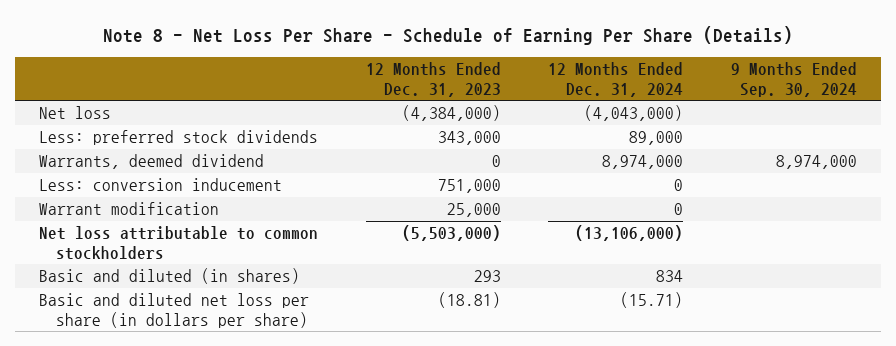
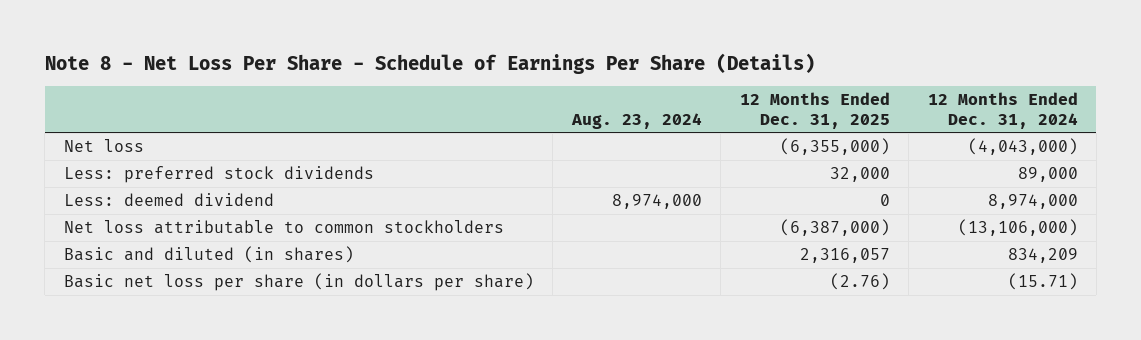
[103,25,794,45] Note 8 - Net Loss Per Share - Schedule of Earning Per Share (Details) -> [44,53,815,75] Note 8 - Net Loss Per Share - Schedule of Earnings Per Share (Details)
[365,62,501,97] 12 Months Ended Dec. 31, 2023 -> none
[730,62,857,97] 9 Months Ended Sep. 30, 2024 -> none
none -> [570,112,702,129] Aug. 23, 2024
none -> [739,92,890,129] 12 Months Ended Dec. 31, 2025
[39,178,283,192] Less: conversion inducement -> none
[39,202,220,216] Warrant modification -> none
[39,154,265,170] Warrants, deemed dividend -> [63,193,274,207] Less: deemed dividend
[656,270,684,283] 834 -> [1007,248,1078,264] 834,209
[39,293,310,328] Basic and diluted net loss per share (in dollars per share) -> [63,273,534,292] Basic net loss per share (in dollars per share)

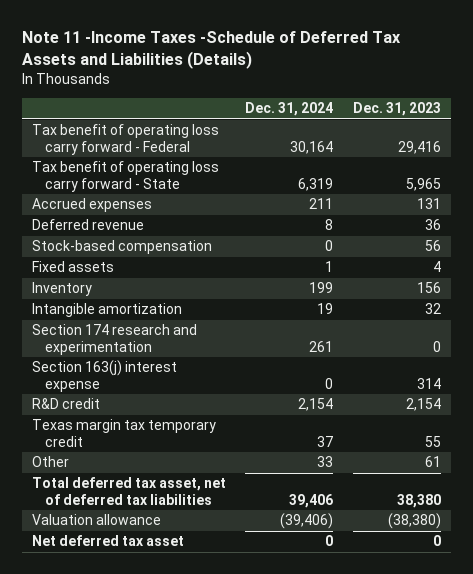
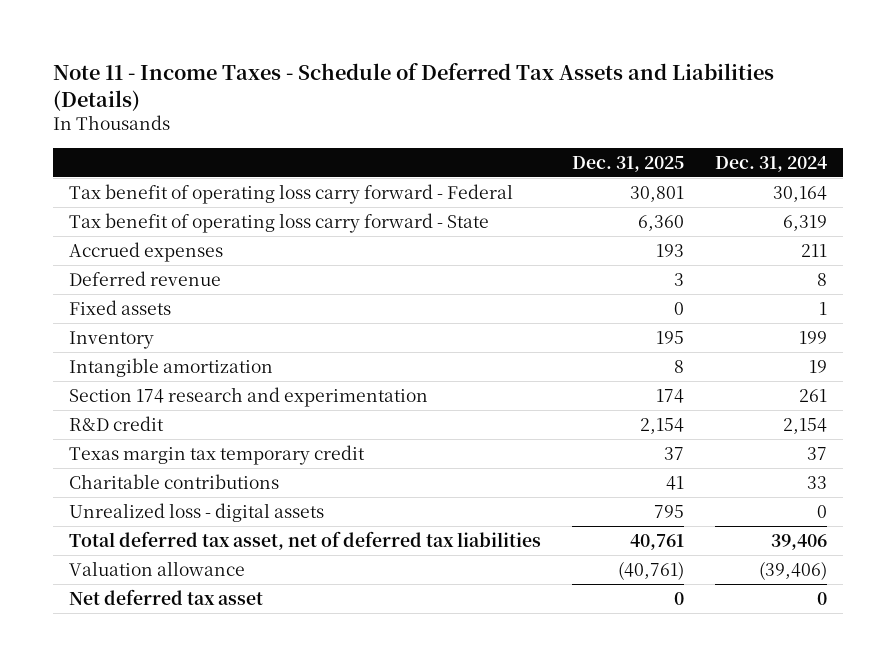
[21,31,401,69] Note 11 -Income Taxes -Schedule of Deferred Tax Assets and Liabilities (Details) -> [52,62,774,111] Note 11 - Income Taxes - Schedule of Deferred Tax Assets and Liabilities (Details)
[353,102,442,117] Dec. 31, 2023 -> none
none -> [572,155,685,172] Dec. 31, 2025
[31,240,212,255] Stock-based compensation -> none
[31,360,177,393] Section 163(j) interest expense -> none
[31,456,69,468] Other -> none
none -> [68,473,279,489] Charitable contributions
none -> [68,502,324,522] Unrealized loss - digital assets

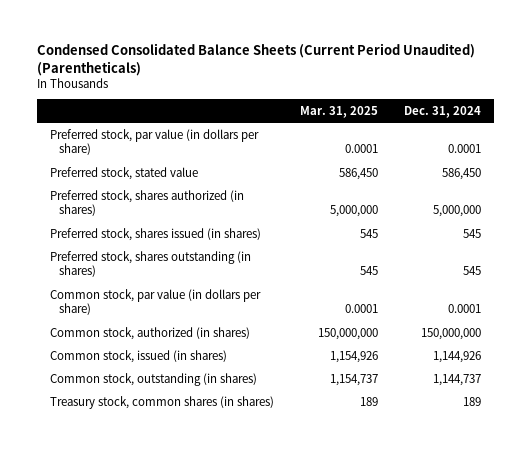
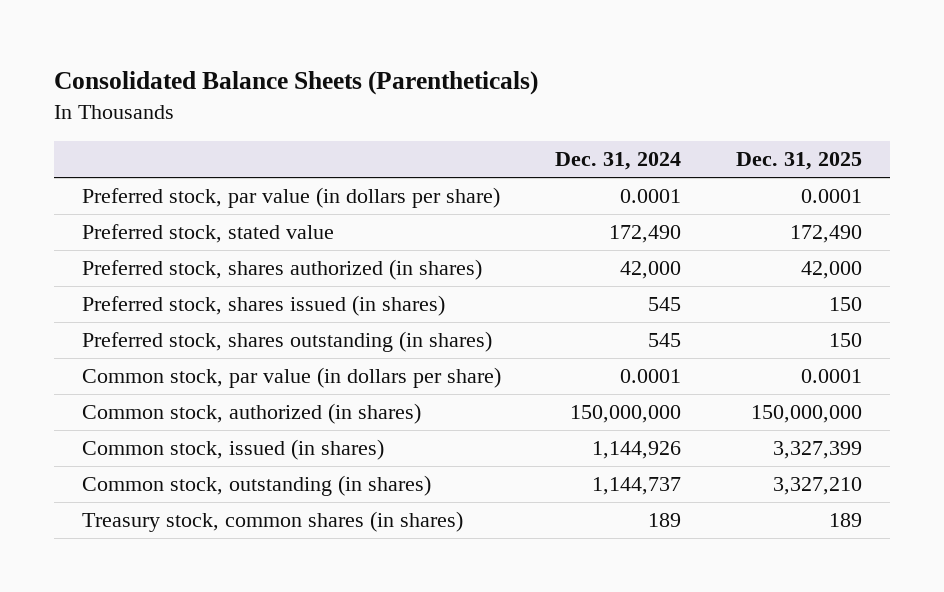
[37,43,476,76] Condensed Consolidated Balance Sheets (Current Period Unaudited) (Parentheticals) -> [54,70,539,95] Consolidated Balance Sheets (Parentheticals)
[300,106,379,119] Mar. 31, 2025 -> none
none -> [736,152,863,171] Dec. 31, 2025
[442,167,482,180] 586,450 -> [609,225,682,244] 172,490
[433,205,482,218] 5,000,000 -> [620,261,682,280] 42,000

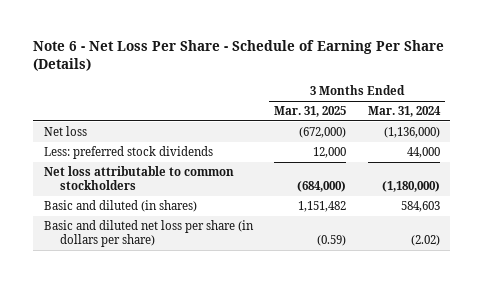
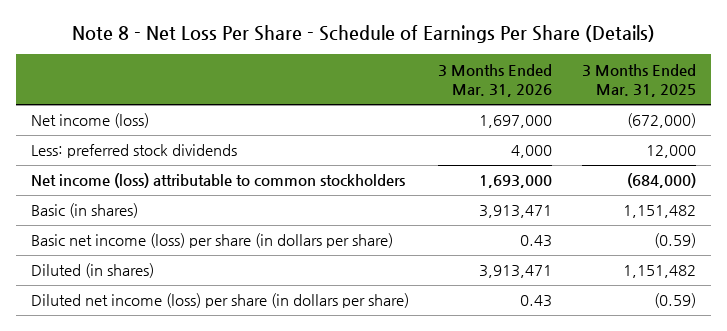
[33,40,445,72] Note 6 - Net Loss Per Share - Schedule of Earning Per Share (Details) -> [72,25,656,44] Note 8 - Net Loss Per Share - Schedule of Earnings Per Share (Details)
[367,106,441,118] Mar. 31, 2024 -> none
none -> [438,63,553,98] 3 Months Ended Mar. 31, 2026
[43,126,87,137] Net loss -> [30,113,149,129] Net income (loss)
[43,166,234,190] Net loss attributable to common stockholders -> [30,173,405,189] Net income (loss) attributable to common stockholders
[43,200,197,213] Basic and diluted (in shares) -> [30,203,138,219] Basic (in shares)
[43,220,254,247] Basic and diluted net loss per share (in dollars per share) -> [30,233,393,249] Basic net income (loss) per share (in dollars per share)
none -> [30,263,154,279] Diluted (in shares)
none -> [30,293,409,309] Diluted net income (loss) per share (in dollars per share)

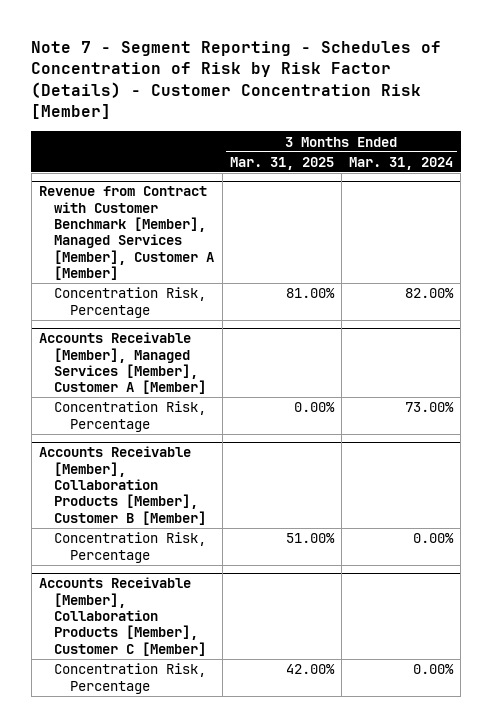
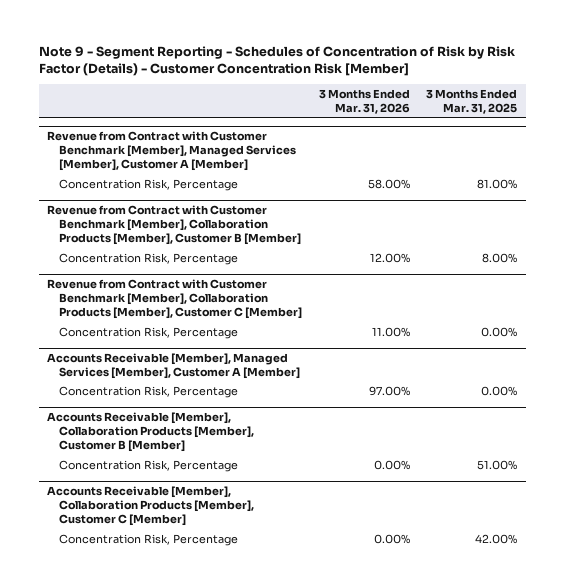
[31,40,442,120] Note 7 - Segment Reporting - Schedules of Concentration of Risk by Risk Factor (Details) - Customer Concentration Risk [Member] -> [38,45,515,77] Note 9 - Segment Reporting - Schedules of Concentration of Risk by Risk Factor (Details) - Customer Concentration Risk [Member]
[348,156,453,170] Mar. 31, 2024 -> none
none -> [318,88,410,114] 3 Months Ended Mar. 31, 2026
none -> [47,204,301,245] Revenue from Contract with Customer Benchmark [Member], Collaboration Products [Member], Customer B [Member]
none -> [58,252,238,265] Concentration Risk, Percentage
none -> [47,278,302,319] Revenue from Contract with Customer Benchmark [Member], Collaboration Products [Member], Customer C [Member]
none -> [58,326,238,339] Concentration Risk, Percentage

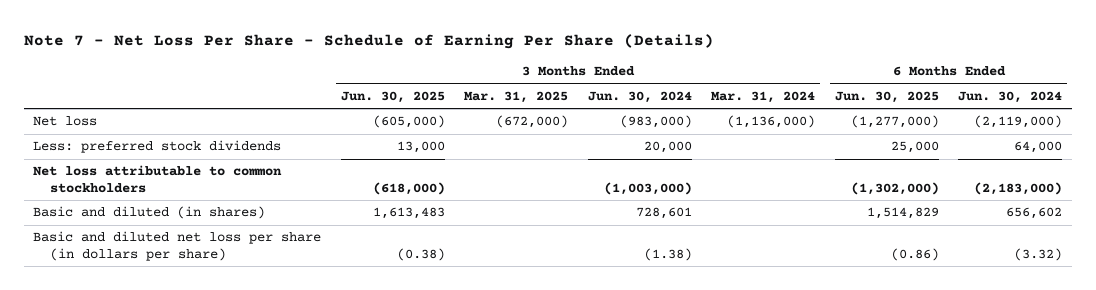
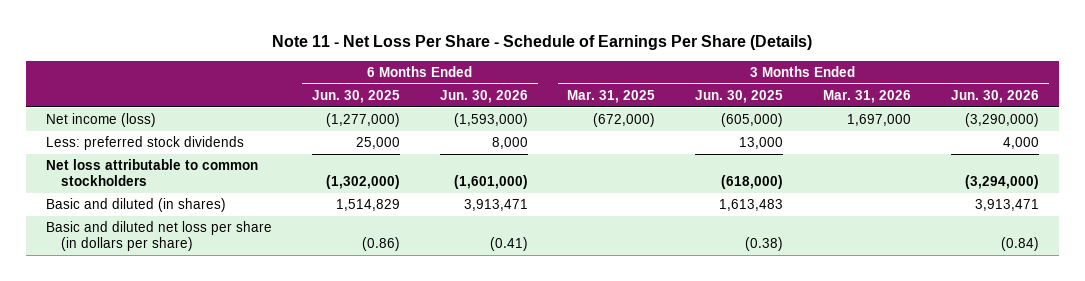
[23,34,714,50] Note 7 - Net Loss Per Share - Schedule of Earning Per Share (Details) -> [272,35,813,51] Note 11 - Net Loss Per Share - Schedule of Earnings Per Share (Details)
[587,90,692,103] Jun. 30, 2024 -> none
[711,90,816,103] Mar. 31, 2024 -> none
[958,90,1063,103] Jun. 30, 2024 -> none
none -> [439,90,528,104] Jun. 30, 2026
none -> [823,90,912,104] Mar. 31, 2026
none -> [951,90,1040,104] Jun. 30, 2026
[33,116,98,127] Net loss -> [45,113,156,128] Net income (loss)

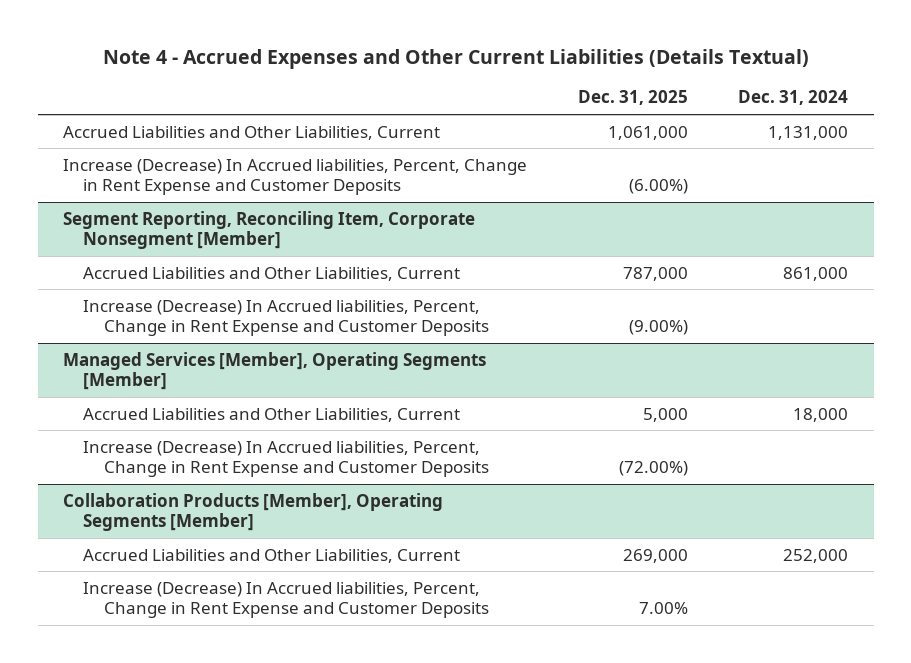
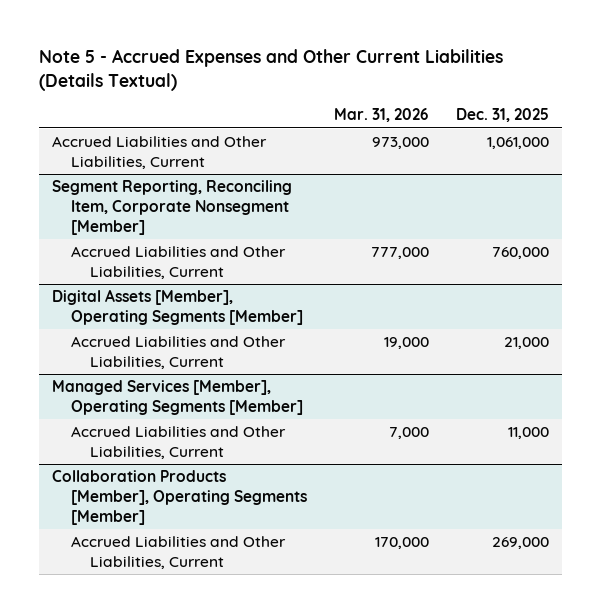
[102,48,809,69] Note 4 - Accrued Expenses and Other Current Liabilities (Details Textual) -> [38,48,503,91] Note 5 - Accrued Expenses and Other Current Liabilities (Details Textual)
[738,90,849,106] Dec. 31, 2024 -> none
none -> [333,108,429,123] Mar. 31, 2026
[62,158,527,196] Increase (Decrease) In Accrued liabilities, Percent, Change in Rent Expense and Customer Deposits -> none
[83,299,489,337] Increase (Decrease) In Accrued liabilities, Percent, Change in Rent Expense and Customer Deposits -> none
[622,266,688,281] 787,000 -> [491,247,549,260] 760,000
none -> [52,289,304,325] Digital Assets [Member], Operating Segments [Member]
none -> [71,336,287,369] Accrued Liabilities and Other Liabilities, Current
[83,440,489,478] Increase (Decrease) In Accrued liabilities, Percent, Change in Rent Expense and Customer Deposits -> none
[642,407,688,422] 5,000 -> [507,427,549,440] 11,000
[83,581,489,619] Increase (Decrease) In Accrued liabilities, Percent, Change in Rent Expense and Customer Deposits -> none

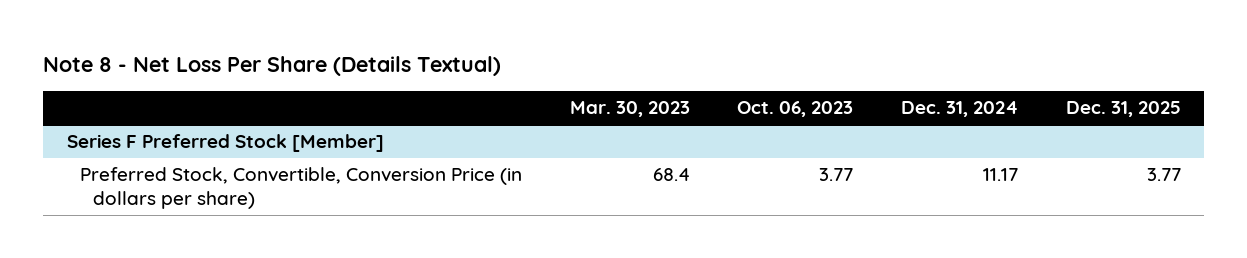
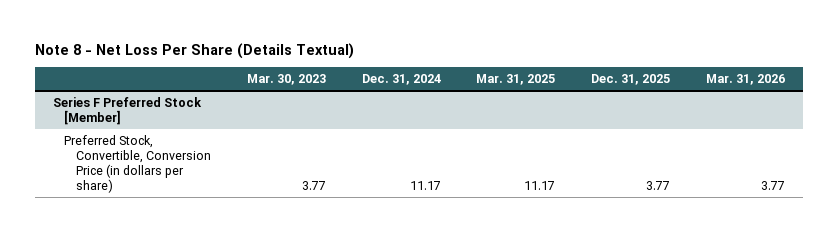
[737,101,854,118] Oct. 06, 2023 -> none
none -> [476,74,556,86] Mar. 31, 2025
none -> [706,74,786,86] Mar. 31, 2026
[652,168,690,182] 68.4 -> [301,181,326,191] 3.77

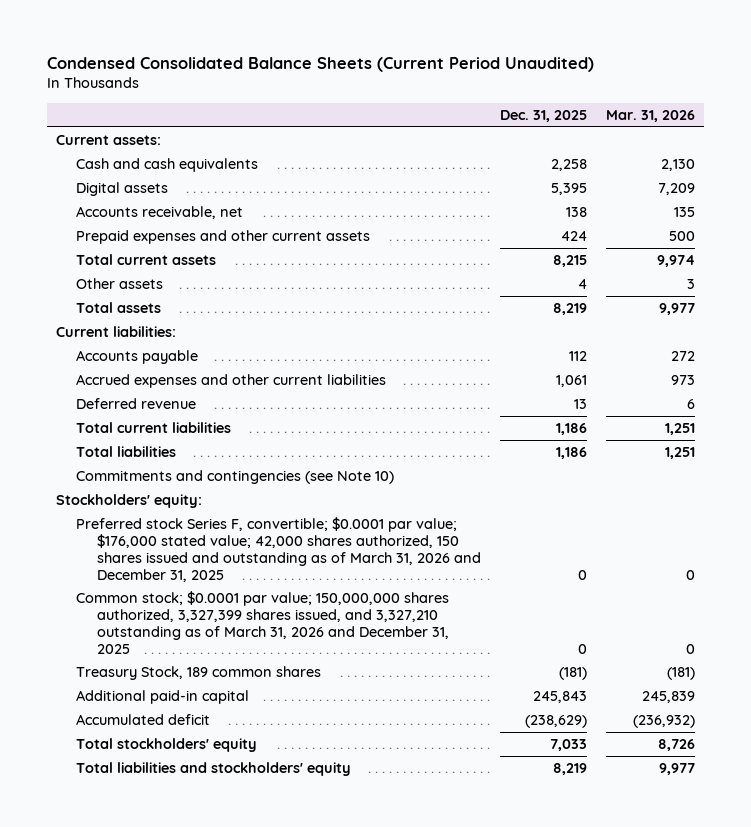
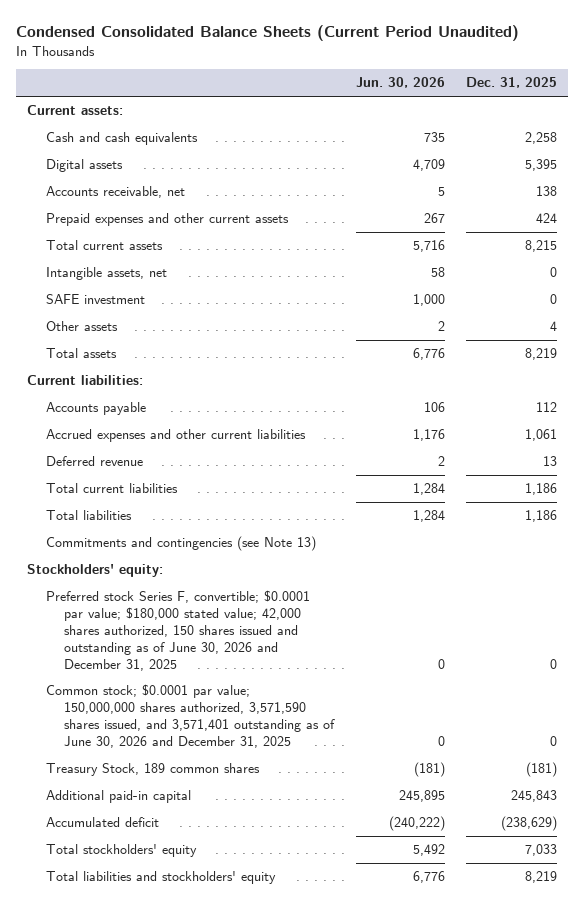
[605,109,695,122] Mar. 31, 2026 -> none
none -> [355,77,445,89] Jun. 30, 2026
none -> [45,267,167,281] Intangible assets, net
none -> [45,294,145,305] SAFE investment
[76,469,395,484] Commitments and contingencies (see Note 10) -> [45,536,316,552] Commitments and contingencies (see Note 13)
[76,516,481,582] Preferred stock Series F, convertible; $0.0001 par value; $176,000 stated value; 42,000 shares authorized, 150 shares issued and outstanding as of March 31, 2026 and December 31, 2025 -> [45,590,310,671] Preferred stock Series F, convertible; $0.0001 par value; $180,000 stated value; 42,000 shares authorized, 150 shares issued and outstanding as of June 30, 2026 and December 31, 2025
[76,590,450,654] Common stock; $0.0001 par value; 150,000,000 shares authorized, 3,327,399 shares issued, and 3,327,210 outstanding as of March 31, 2026 and December 31, 2025 -> [45,684,335,748] Common stock; $0.0001 par value; 150,000,000 shares authorized, 3,571,590 shares issued, and 3,571,401 outstanding as of June 30, 2026 and December 31, 2025

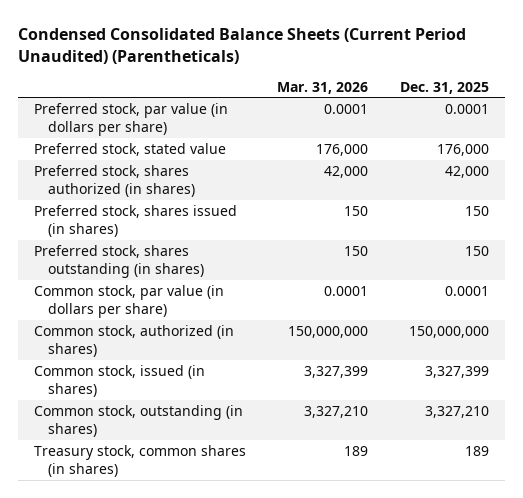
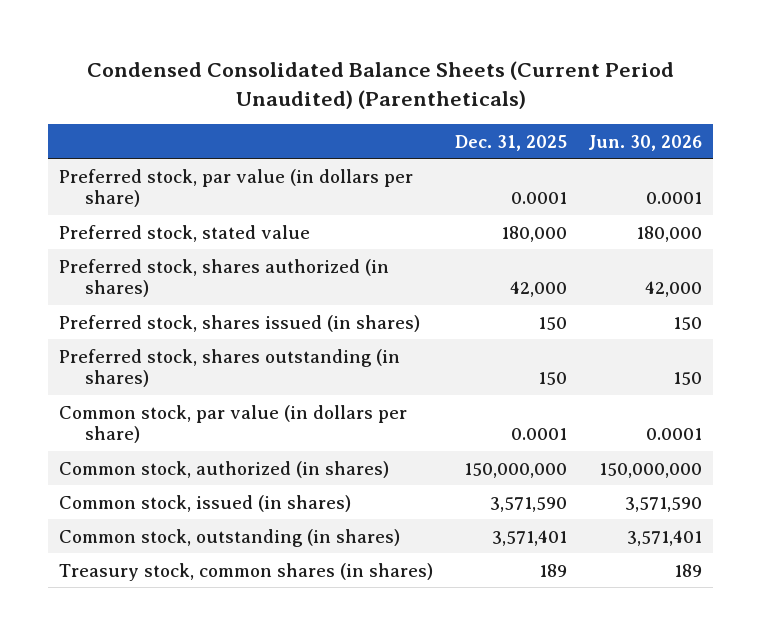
[277,81,369,94] Mar. 31, 2026 -> none
none -> [588,134,703,151] Jun. 30, 2026
[436,144,489,157] 176,000 -> [500,225,567,242] 180,000
[424,366,489,379] 3,327,399 -> [489,496,567,512] 3,571,590
[424,406,489,419] 3,327,210 -> [491,529,567,546] 3,571,401

